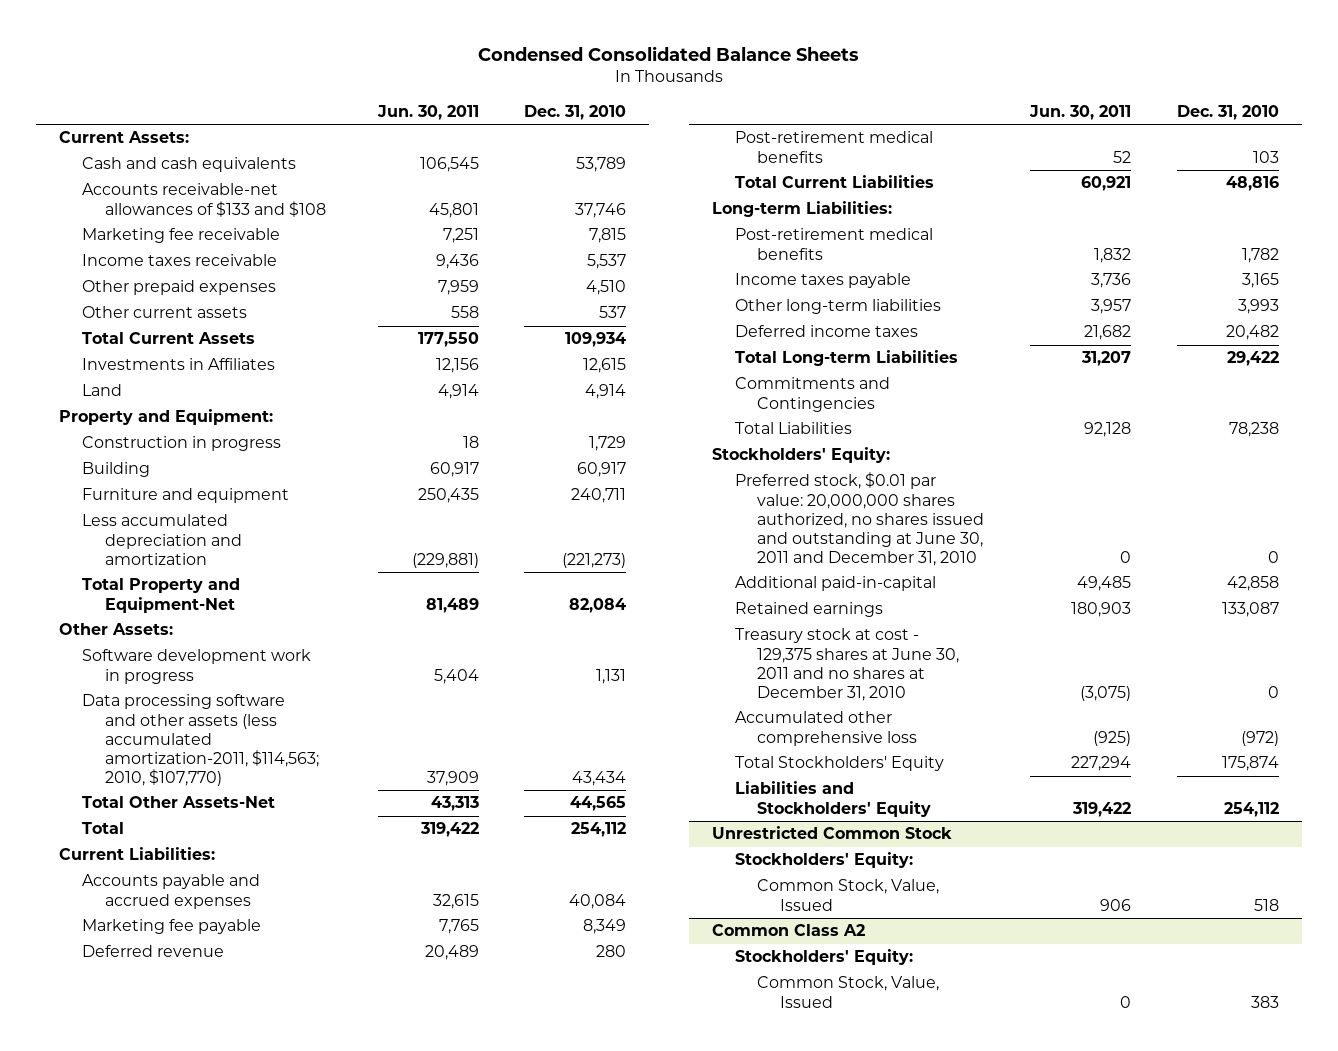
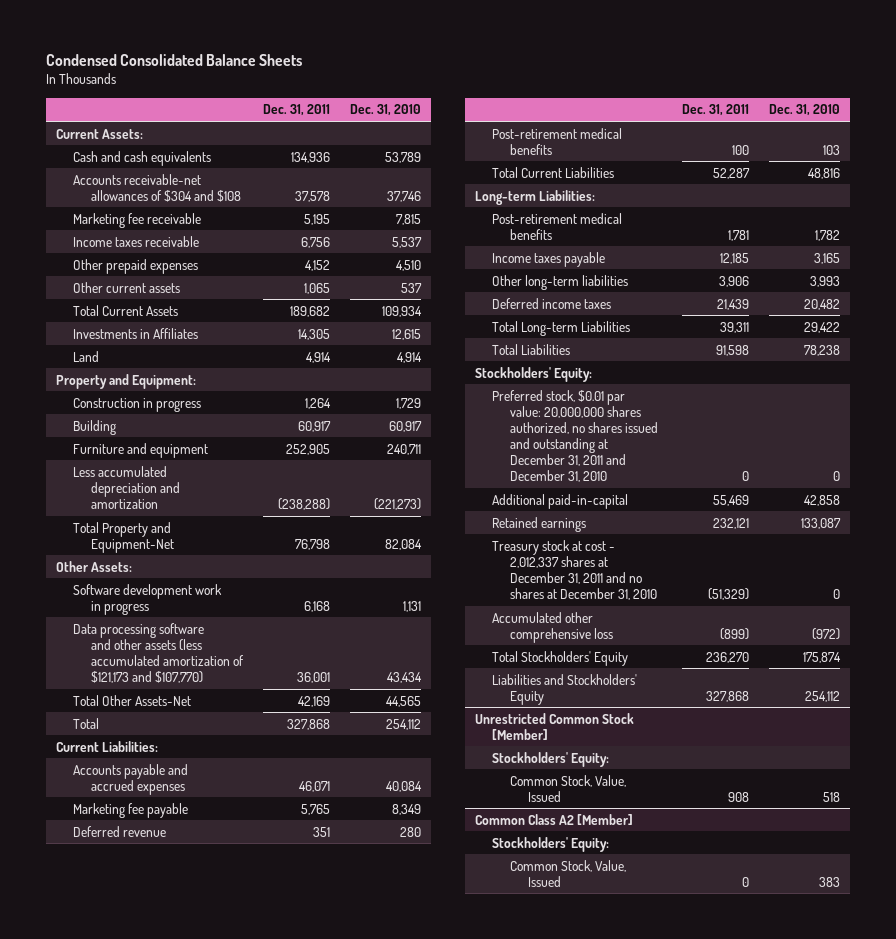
[376,104,479,120] Jun. 30, 2011 -> none
none -> [263,104,331,117] Dec. 31, 2011
[82,183,326,217] Accounts receivable-net allowances of $133 and $108 -> [73,173,242,202] Accounts receivable-net allowances of $304 and $108
[82,694,319,786] Data processing software and other assets (less accumulated amortization-2011, $114,563; 2010, $107,770) -> [73,622,245,683] Data processing software and other assets (less accumulated amortization of $121,173 and $107,770)
[734,377,890,412] Commitments and Contingencies -> none
[734,472,985,566] Preferred stock, $0.01 par value: 20,000,000 shares authorized, no shares issued and outstanding at June 30, 2011 and December 31, 2010 -> [492,389,659,482] Preferred stock, $0.01 par value: 20,000,000 shares authorized, no shares issued and outstanding at December 31, 2011 and December 31, 2010
[734,628,960,701] Treasury stock at cost - 129,375 shares at June 30, 2011 and no shares at December 31, 2010 -> [492,539,658,600] Treasury stock at cost - 2,012,337 shares at December 31, 2011 and no shares at December 31, 2010
[711,826,952,840] Unrestricted Common Stock -> [474,712,634,740] Unrestricted Common Stock [Member]
[711,924,865,937] Common Class A2 -> [474,813,633,825] Common Class A2 [Member]

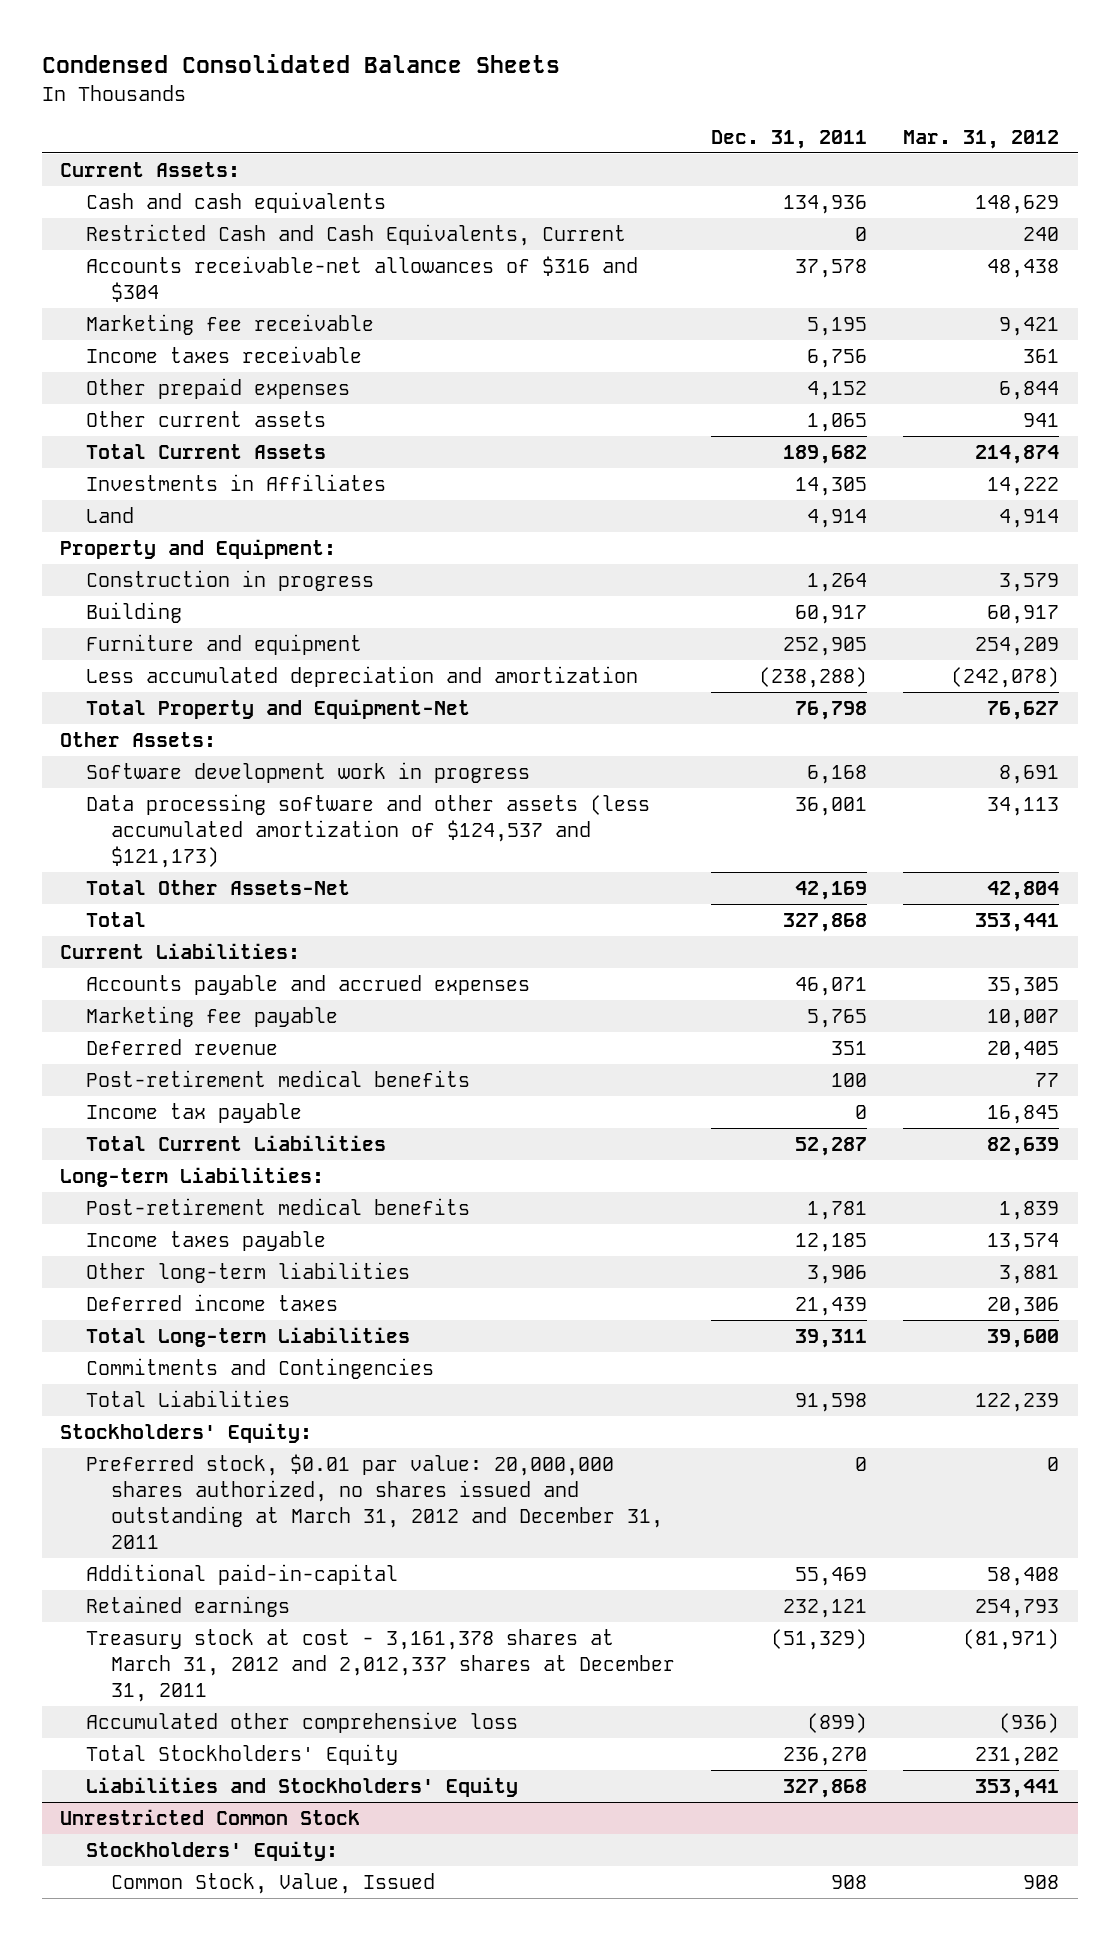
[350,104,422,117] Dec. 31, 2010 -> none
none -> [903,129,1060,149] Mar. 31, 2012
none -> [85,224,626,247] Restricted Cash and Cash Equivalents, Current
[73,173,242,202] Accounts receivable-net allowances of $304 and $108 -> [85,256,638,303] Accounts receivable-net allowances of $316 and $304
[73,622,245,683] Data processing software and other assets (less accumulated amortization of $121,173 and $107,770) -> [85,794,650,868] Data processing software and other assets (less accumulated amortization of $124,537 and $121,173)
none -> [85,1103,302,1124] Income tax payable
none -> [85,1358,434,1380] Commitments and Contingencies
[492,389,659,482] Preferred stock, $0.01 par value: 20,000,000 shares authorized, no shares issued and outstanding at December 31, 2011 and December 31, 2010 -> [85,1454,663,1549] Preferred stock, $0.01 par value: 20,000,000 shares authorized, no shares issued and outstanding at March 31, 2012 and December 31, 2011
[492,539,658,600] Treasury stock at cost - 2,012,337 shares at December 31, 2011 and no shares at December 31, 2010 -> [85,1629,675,1702] Treasury stock at cost - 3,161,378 shares at March 31, 2012 and 2,012,337 shares at December 31, 2011
[474,712,634,740] Unrestricted Common Stock [Member] -> [60,1809,361,1826] Unrestricted Common Stock
[474,813,633,825] Common Class A2 [Member] -> none
[492,836,610,852] Stockholders' Equity: -> none
[510,859,627,887] Common Stock, Value, Issued -> none

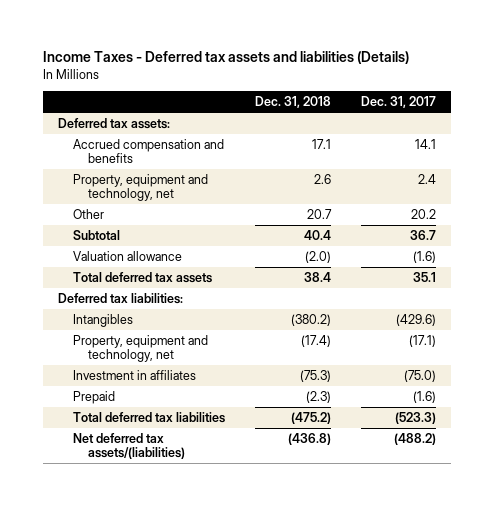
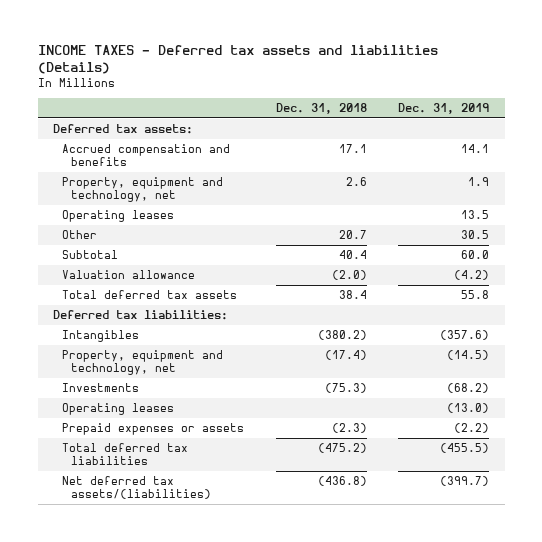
[42,51,409,65] Income Taxes - Deferred tax assets and liabilities (Details) -> [37,44,438,74] INCOME TAXES - Deferred tax assets and liabilities (Details)
[360,96,436,109] Dec. 31, 2017 -> none
none -> [398,103,490,115] Dec. 31, 2019
none -> [62,210,175,223] Operating leases
[73,369,197,380] Investment in affiliates -> [62,383,140,393] Investments
none -> [62,403,175,416] Operating leases
[73,390,116,404] Prepaid -> [62,423,245,436] Prepaid expenses or assets

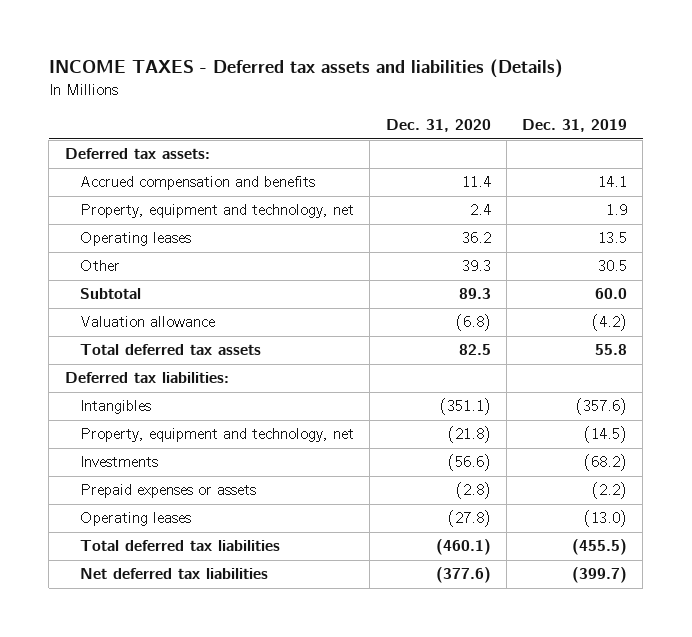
[275,103,367,115] Dec. 31, 2018 -> none
none -> [385,119,491,133] Dec. 31, 2020
[62,403,175,416] Operating leases -> [80,512,192,527] Operating leases
[62,476,211,500] Net deferred tax assets/(liabilities) -> [80,568,269,580] Net deferred tax liabilities

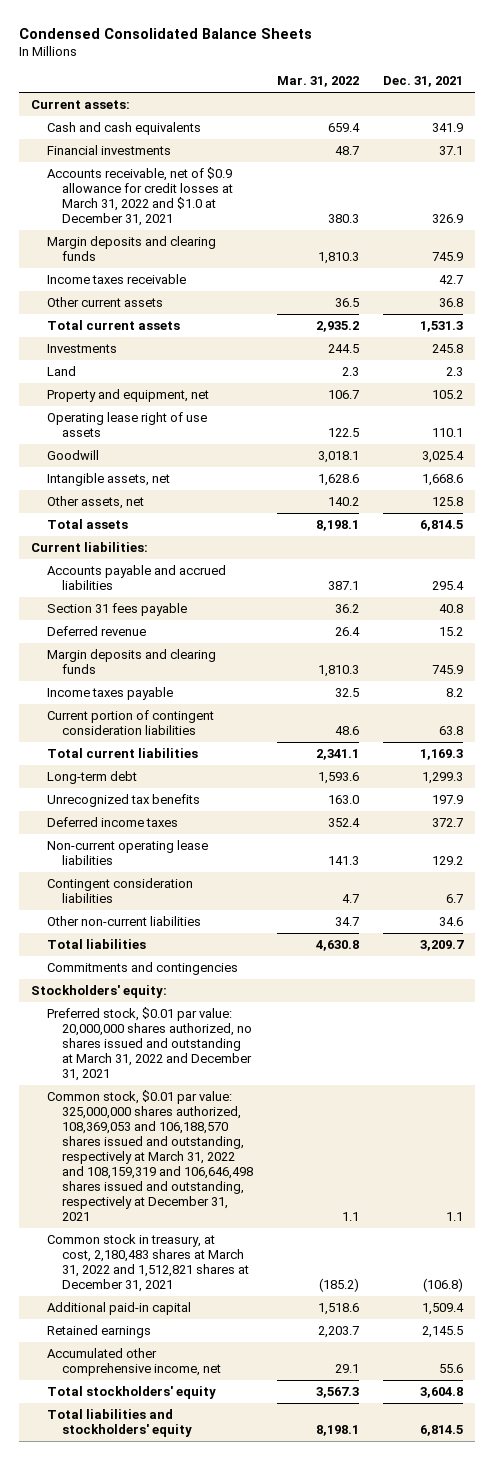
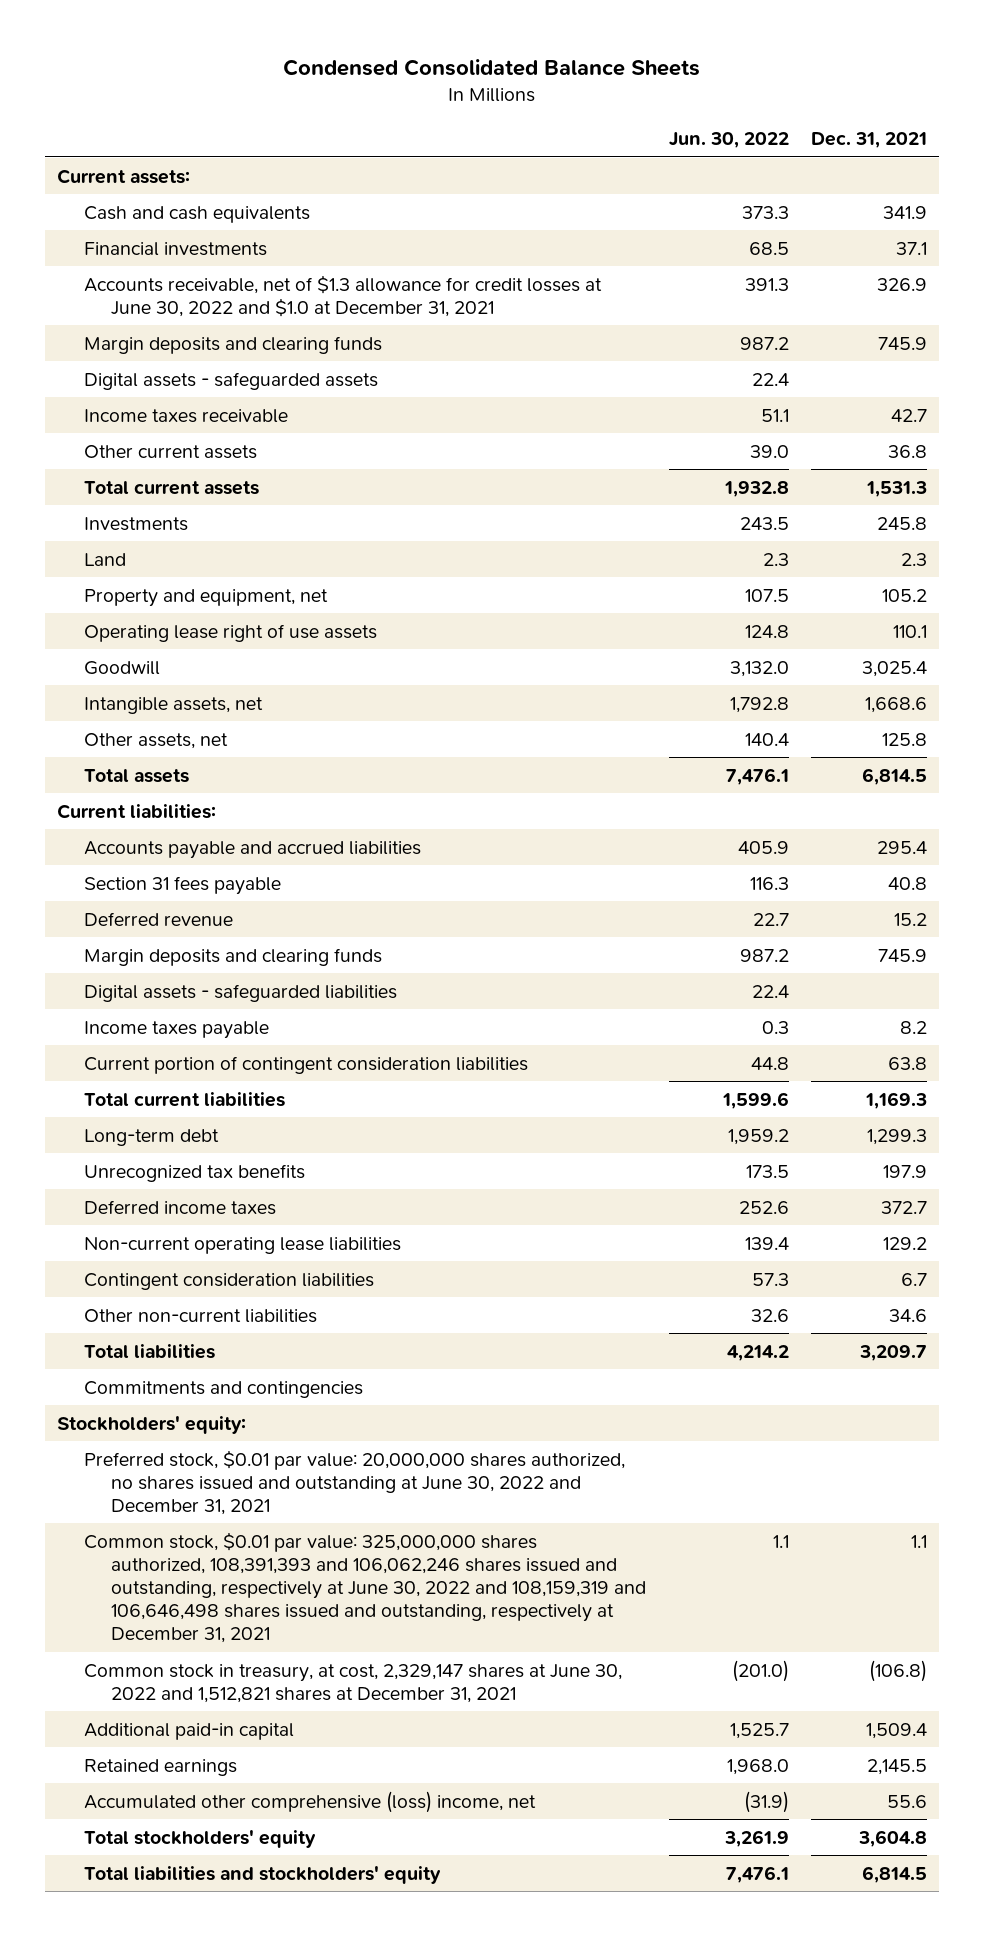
[277,76,360,88] Mar. 31, 2022 -> none
none -> [668,132,789,149] Jun. 30, 2022
[46,167,234,227] Accounts receivable, net of $0.9 allowance for credit losses at March 31, 2022 and $1.0 at December 31, 2021 -> [83,274,602,317] Accounts receivable, net of $1.3 allowance for credit losses at June 30, 2022 and $1.0 at December 31, 2021
none -> [83,371,378,390] Digital assets - safeguarded assets
none -> [83,983,397,1002] Digital assets - safeguarded liabilities
[46,1007,253,1082] Preferred stock, $0.01 par value: 20,000,000 shares authorized, no shares issued and outstanding at March 31, 2022 and December 31, 2021 -> [83,1449,625,1515] Preferred stock, $0.01 par value: 20,000,000 shares authorized, no shares issued and outstanding at June 30, 2022 and December 31, 2021
[46,1090,254,1222] Common stock, $0.01 par value: 325,000,000 shares authorized, 108,369,053 and 106,188,570 shares issued and outstanding, respectively at March 31, 2022 and 108,159,319 and 106,646,498 shares issued and outstanding, respectively at December 31, 2021 -> [83,1531,646,1644] Common stock, $0.01 par value: 325,000,000 shares authorized, 108,391,393 and 106,062,246 shares issued and outstanding, respectively at June 30, 2022 and 108,159,319 and 106,646,498 shares issued and outstanding, respectively at December 31, 2021
[46,1234,250,1293] Common stock in treasury, at cost, 2,180,483 shares at March 31, 2022 and 1,512,821 shares at December 31, 2021 -> [83,1663,622,1703] Common stock in treasury, at cost, 2,329,147 shares at June 30, 2022 and 1,512,821 shares at December 31, 2021
[46,1348,222,1377] Accumulated other comprehensive income, net -> [83,1790,536,1813] Accumulated other comprehensive (loss) income, net

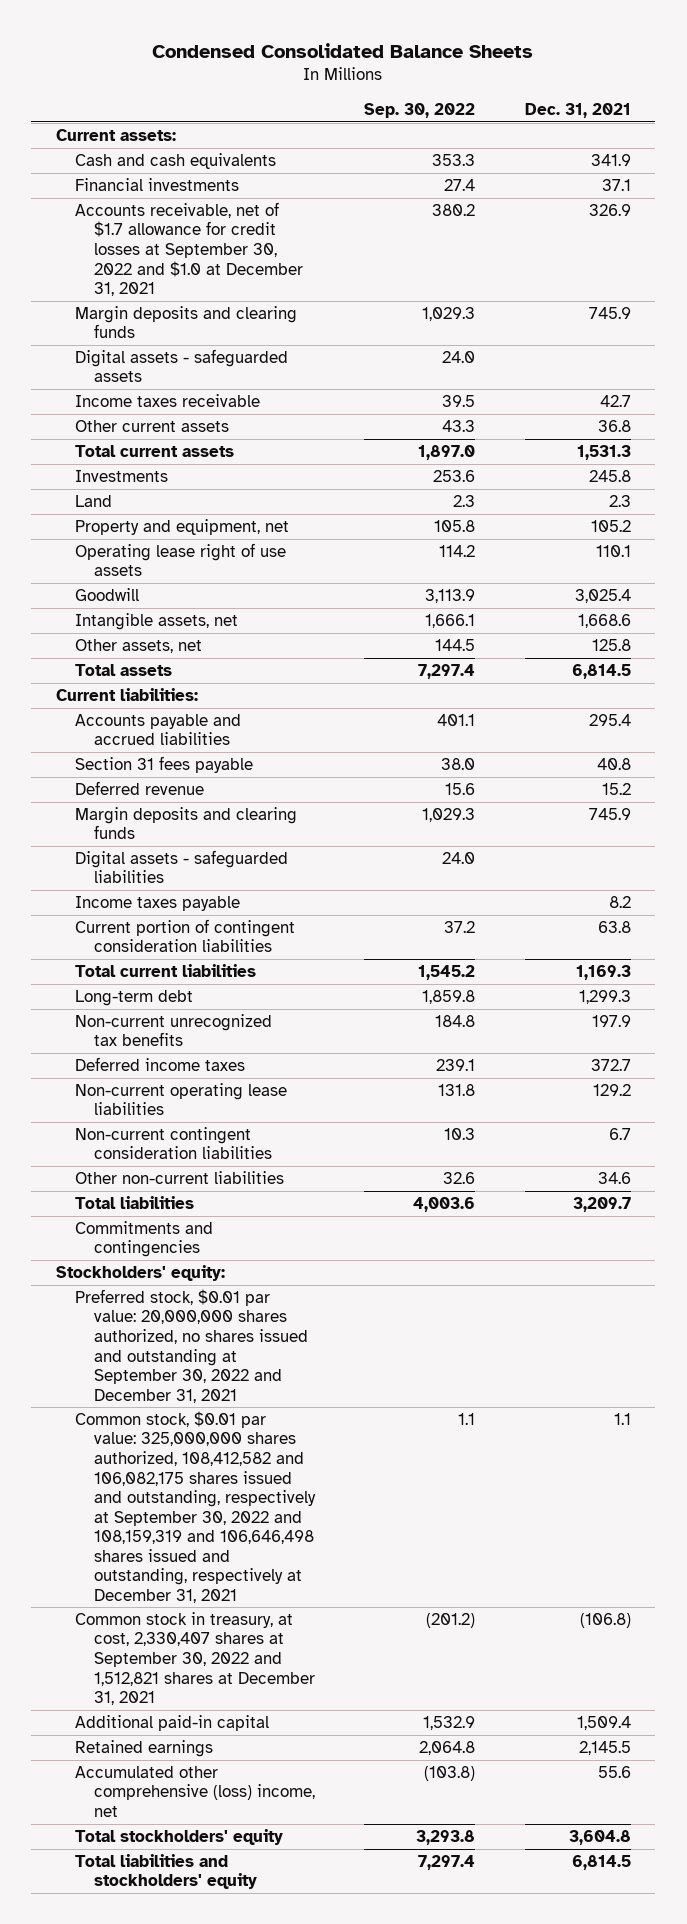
[668,132,789,149] Jun. 30, 2022 -> none
none -> [364,103,476,119] Sep. 30, 2022
[83,274,602,317] Accounts receivable, net of $1.3 allowance for credit losses at June 30, 2022 and $1.0 at December 31, 2021 -> [74,201,303,297] Accounts receivable, net of $1.7 allowance for credit losses at September 30, 2022 and $1.0 at December 31, 2021
[83,1163,305,1182] Unrecognized tax benefits -> [74,1013,272,1047] Non-current unrecognized tax benefits
[83,1272,374,1290] Contingent consideration liabilities -> [74,1126,272,1160] Non-current contingent consideration liabilities
[83,1449,625,1515] Preferred stock, $0.01 par value: 20,000,000 shares authorized, no shares issued and outstanding at June 30, 2022 and December 31, 2021 -> [74,1288,308,1403] Preferred stock, $0.01 par value: 20,000,000 shares authorized, no shares issued and outstanding at September 30, 2022 and December 31, 2021
[83,1531,646,1644] Common stock, $0.01 par value: 325,000,000 shares authorized, 108,391,393 and 106,062,246 shares issued and outstanding, respectively at June 30, 2022 and 108,159,319 and 106,646,498 shares issued and outstanding, respectively at December 31, 2021 -> [74,1410,316,1603] Common stock, $0.01 par value: 325,000,000 shares authorized, 108,412,582 and 106,082,175 shares issued and outstanding, respectively at September 30, 2022 and 108,159,319 and 106,646,498 shares issued and outstanding, respectively at December 31, 2021
[83,1663,622,1703] Common stock in treasury, at cost, 2,329,147 shares at June 30, 2022 and 1,512,821 shares at December 31, 2021 -> [74,1611,315,1706] Common stock in treasury, at cost, 2,330,407 shares at September 30, 2022 and 1,512,821 shares at December 31, 2021

